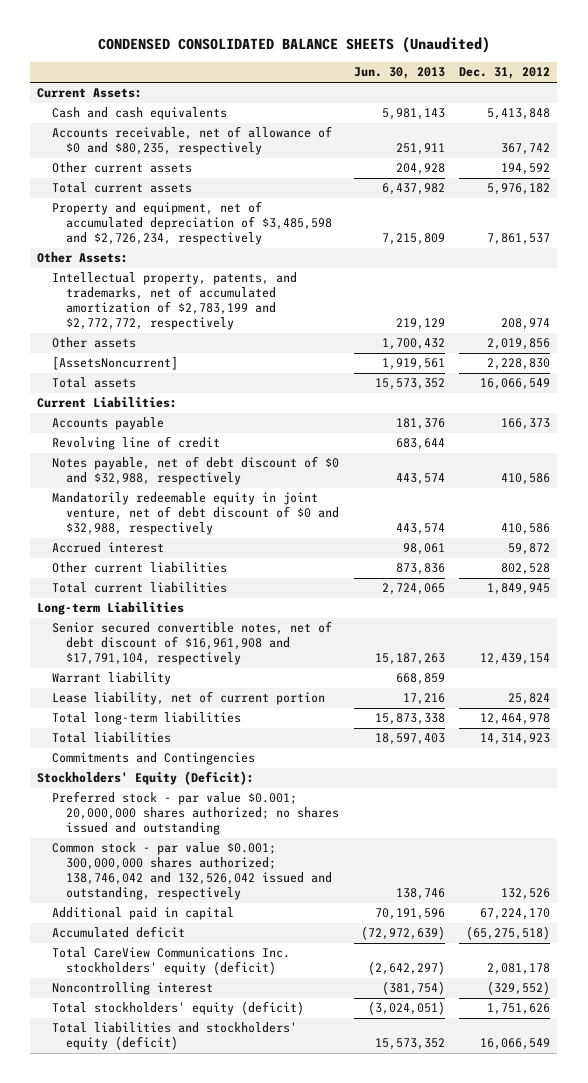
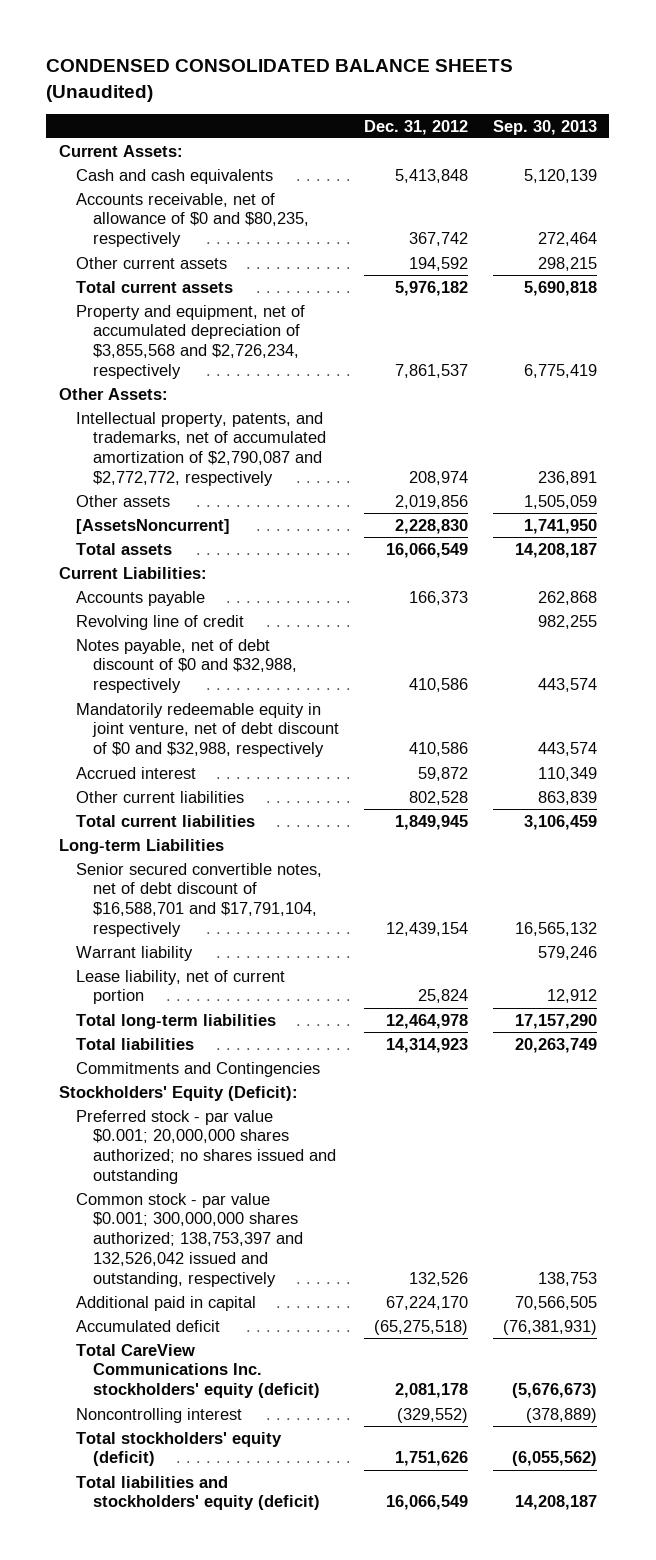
[353,67,445,80] Jun. 30, 2013 -> none
none -> [492,119,597,135] Sep. 30, 2013
[51,201,332,246] Property and equipment, net of accumulated depreciation of $3,485,598 and $2,726,234, respectively -> [75,304,305,380] Property and equipment, net of accumulated depreciation of $3,855,568 and $2,726,234, respectively
[51,272,297,330] Intellectual property, patents, and trademarks, net of accumulated amortization of $2,783,199 and $2,772,772, respectively -> [75,411,326,487] Intellectual property, patents, and trademarks, net of accumulated amortization of $2,790,087 and $2,772,772, respectively
[51,621,332,666] Senior secured convertible notes, net of debt discount of $16,961,908 and $17,791,104, respectively -> [75,862,322,938] Senior secured convertible notes, net of debt discount of $16,588,701 and $17,791,104, respectively
[51,842,332,900] Common stock - par value $0.001; 300,000,000 shares authorized; 138,746,042 and 132,526,042 issued and outstanding, respectively -> [75,1192,303,1287] Common stock - par value $0.001; 300,000,000 shares authorized; 138,753,397 and 132,526,042 issued and outstanding, respectively

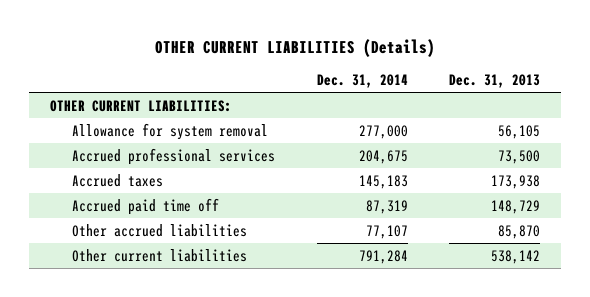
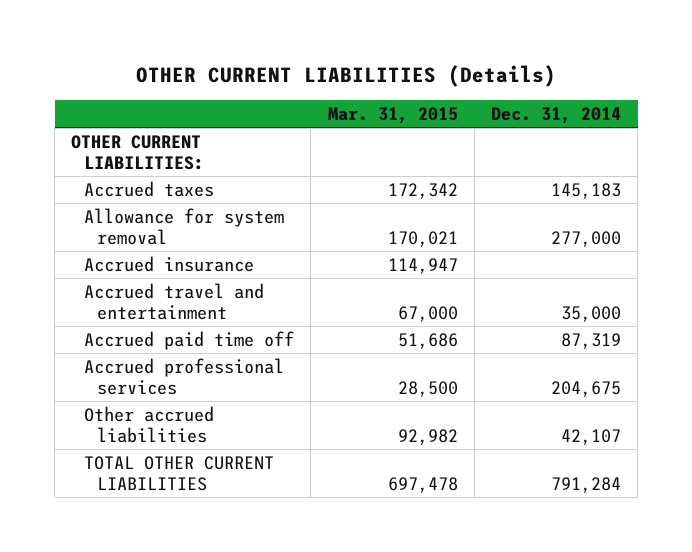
[449,74,541,89] Dec. 31, 2013 -> none
none -> [327,106,458,124] Mar. 31, 2015
[72,122,269,140] Allowance for system removal -> [84,207,285,246] Allowance for system removal
none -> [84,255,255,272] Accrued insurance
none -> [84,282,265,321] Accrued travel and entertainment
[72,147,276,165] Accrued professional services -> [84,357,285,396] Accrued professional services
[365,224,408,239] 77,107 -> [561,429,622,446] 42,107
[72,248,248,262] Other current liabilities -> [84,455,275,492] TOTAL OTHER CURRENT LIABILITIES

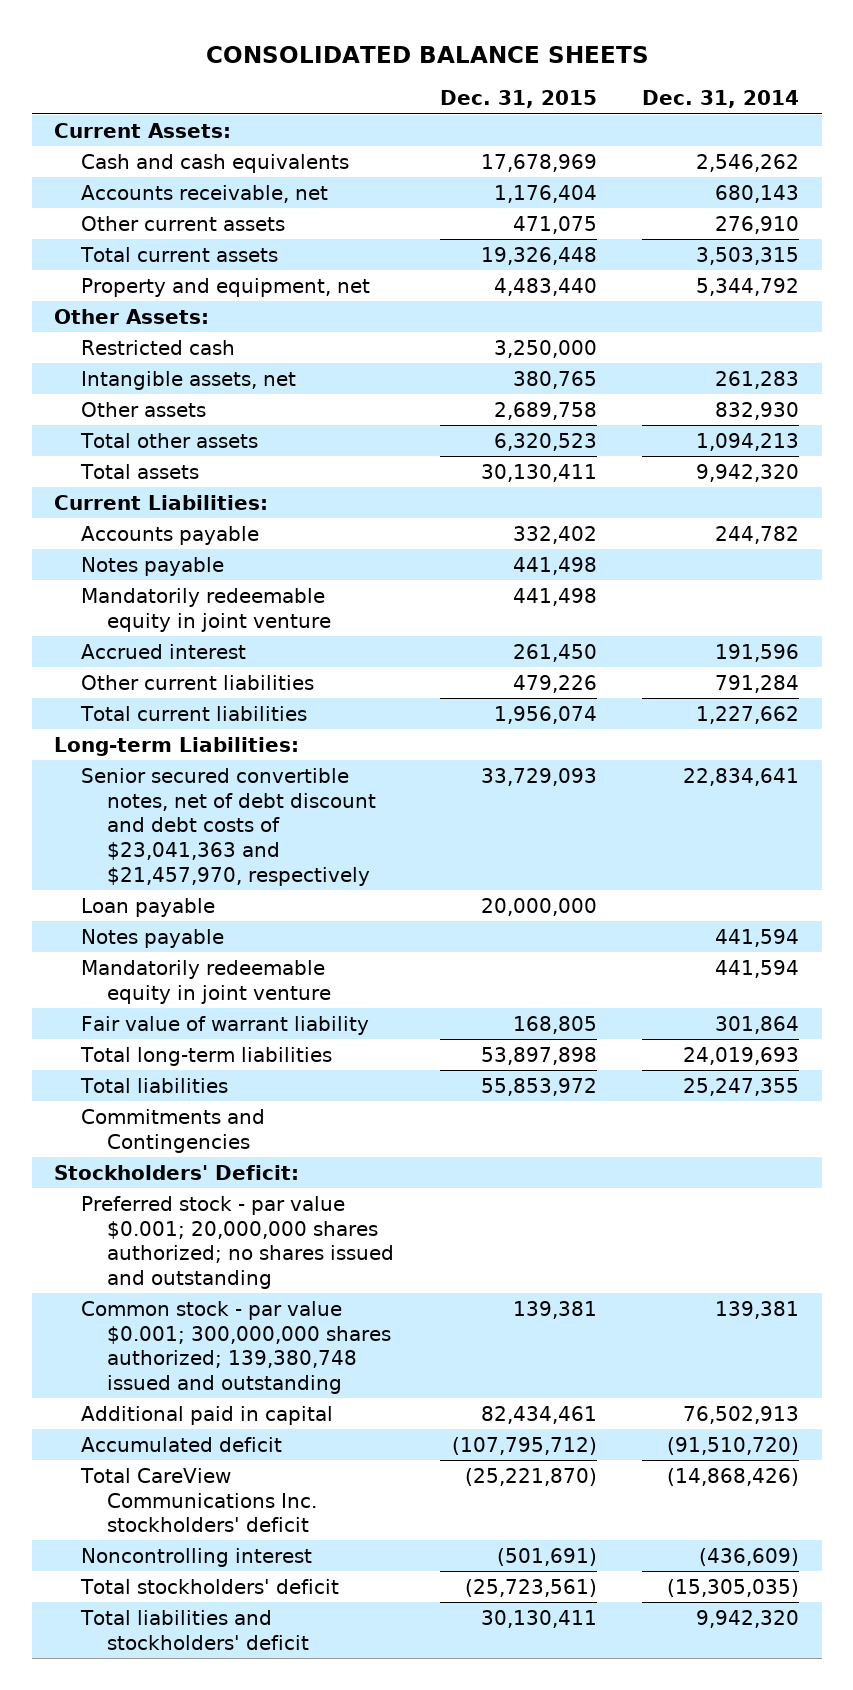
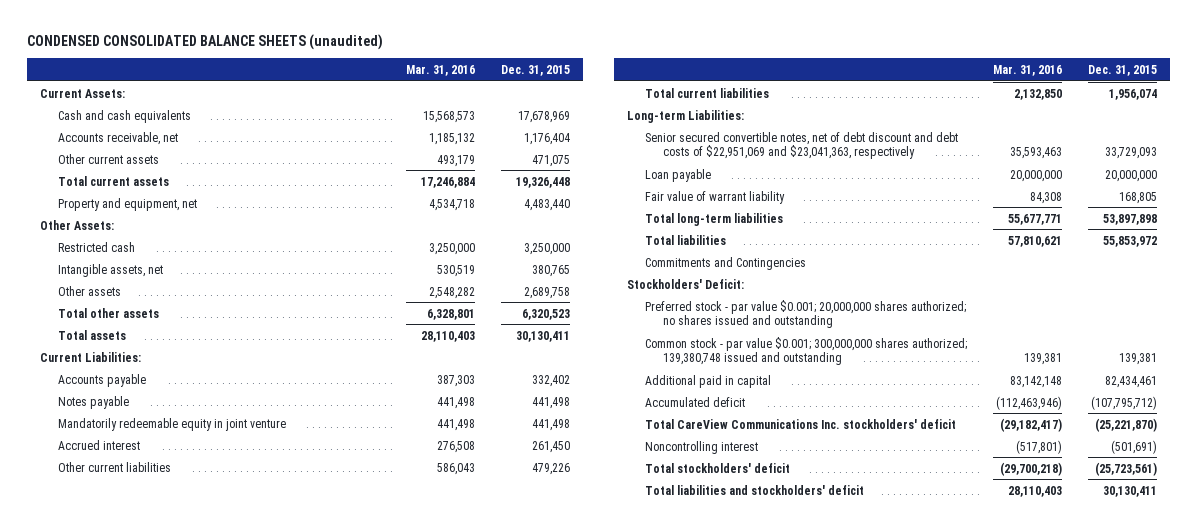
[205,45,649,63] CONSOLIDATED BALANCE SHEETS -> [27,34,384,51] CONDENSED CONSOLIDATED BALANCE SHEETS (unaudited)
[641,90,799,109] Dec. 31, 2014 -> none
none -> [406,64,476,76] Mar. 31, 2016
[80,767,377,886] Senior secured convertible notes, net of debt discount and debt costs of $23,041,363 and $21,457,970, respectively -> [644,131,958,160] Senior secured convertible notes, net of debt discount and debt costs of $22,951,069 and $23,041,363, respectively
[80,928,224,948] Notes payable -> none
[80,959,332,1004] Mandatorily redeemable equity in joint venture -> none

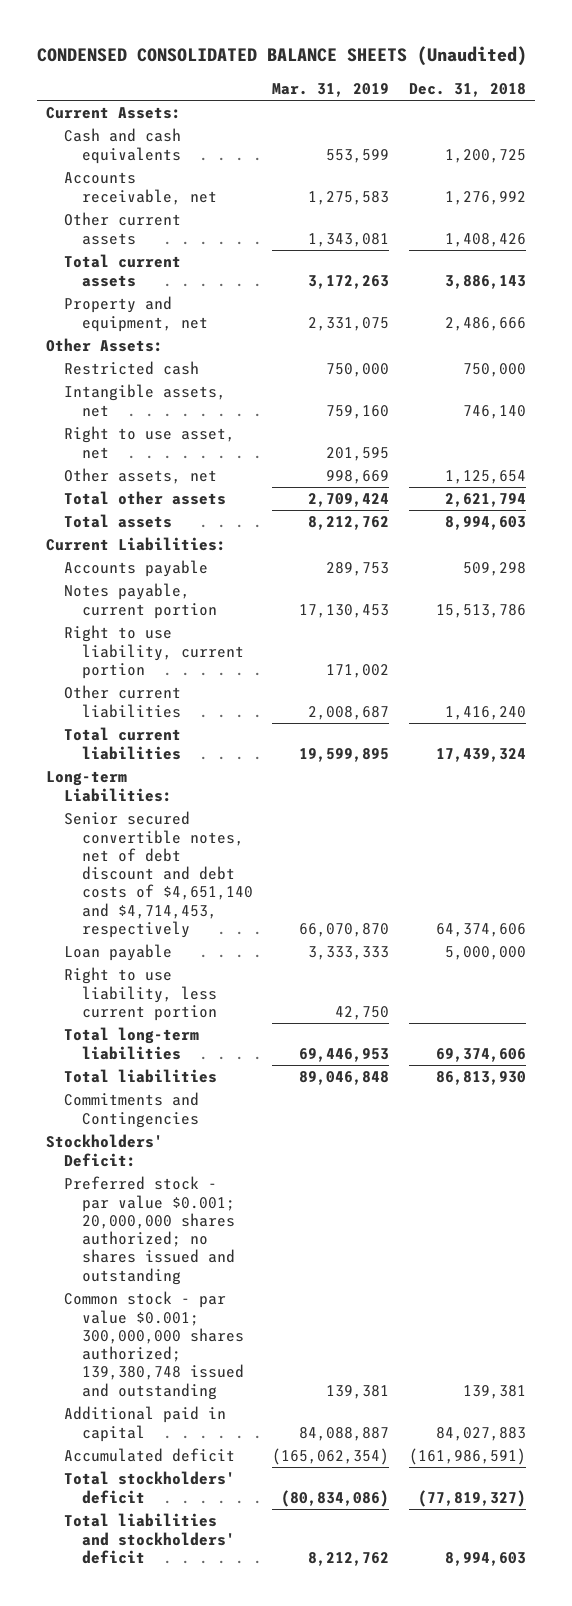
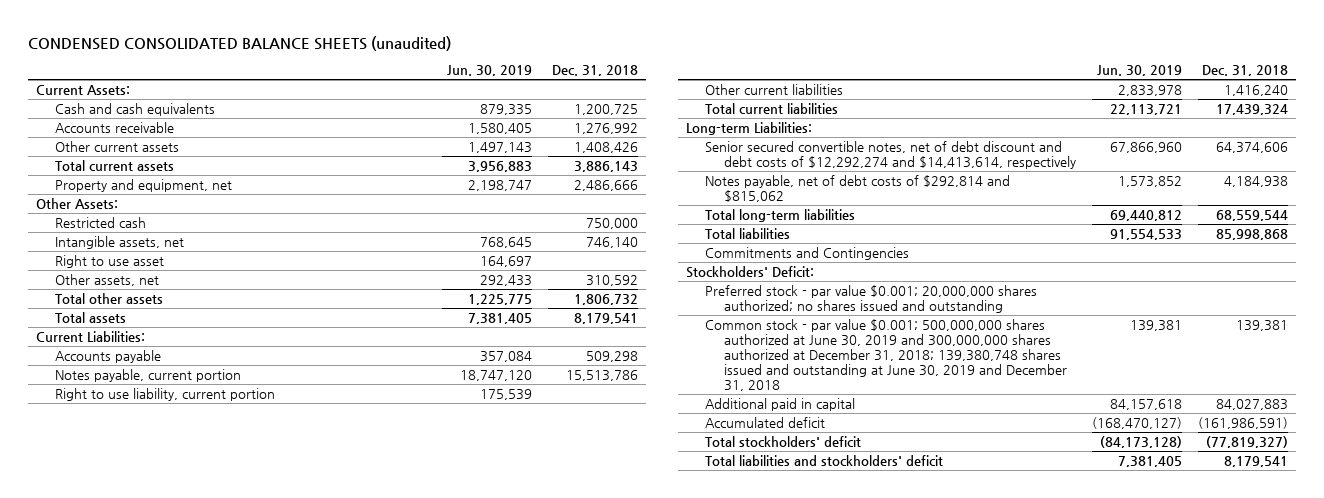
[36,46,527,67] CONDENSED CONSOLIDATED BALANCE SHEETS (Unaudited) -> [28,35,452,51] CONDENSED CONSOLIDATED BALANCE SHEETS (unaudited)
[272,82,390,97] Mar. 31, 2019 -> none
none -> [447,65,533,77] Jun. 30, 2019
[64,172,217,205] Accounts receivable, net -> [55,121,175,133] Accounts receivable
[64,426,236,459] Right to use asset, net -> [55,254,165,268] Right to use asset
[444,470,526,485] 1,125,654 -> [586,274,639,286] 310,592
[444,493,526,508] 2,621,794 -> [574,293,639,305] 1,806,732
[444,516,526,531] 8,994,603 -> [574,312,639,324] 8,179,541
[64,944,173,962] Loan payable -> none
[64,967,217,1021] Right to use liability, less current portion -> none
[64,811,253,938] Senior secured convertible notes, net of debt discount and debt costs of $4,651,140 and $4,714,453, respectively -> [704,140,1076,169] Senior secured convertible notes, net of debt discount and debt costs of $12,292,274 and $14,413,614, respectively
none -> [704,174,1010,202] Notes payable, net of debt costs of $292,814 and $815,062
[435,1047,526,1062] 69,374,606 -> [1216,209,1289,221] 68,559,544
[435,1071,526,1086] 86,813,930 -> [1216,228,1289,240] 85,998,868
[64,1291,244,1400] Common stock - par value $0.001; 300,000,000 shares authorized; 139,380,748 issued and outstanding -> [704,318,1067,392] Common stock - par value $0.001; 500,000,000 shares authorized at June 30, 2019 and 300,000,000 shares authorized at December 31, 2018; 139,380,748 shares issued and outstanding at June 30, 2019 and December 31, 2018
[444,1551,526,1566] 8,994,603 -> [1224,455,1289,467] 8,179,541

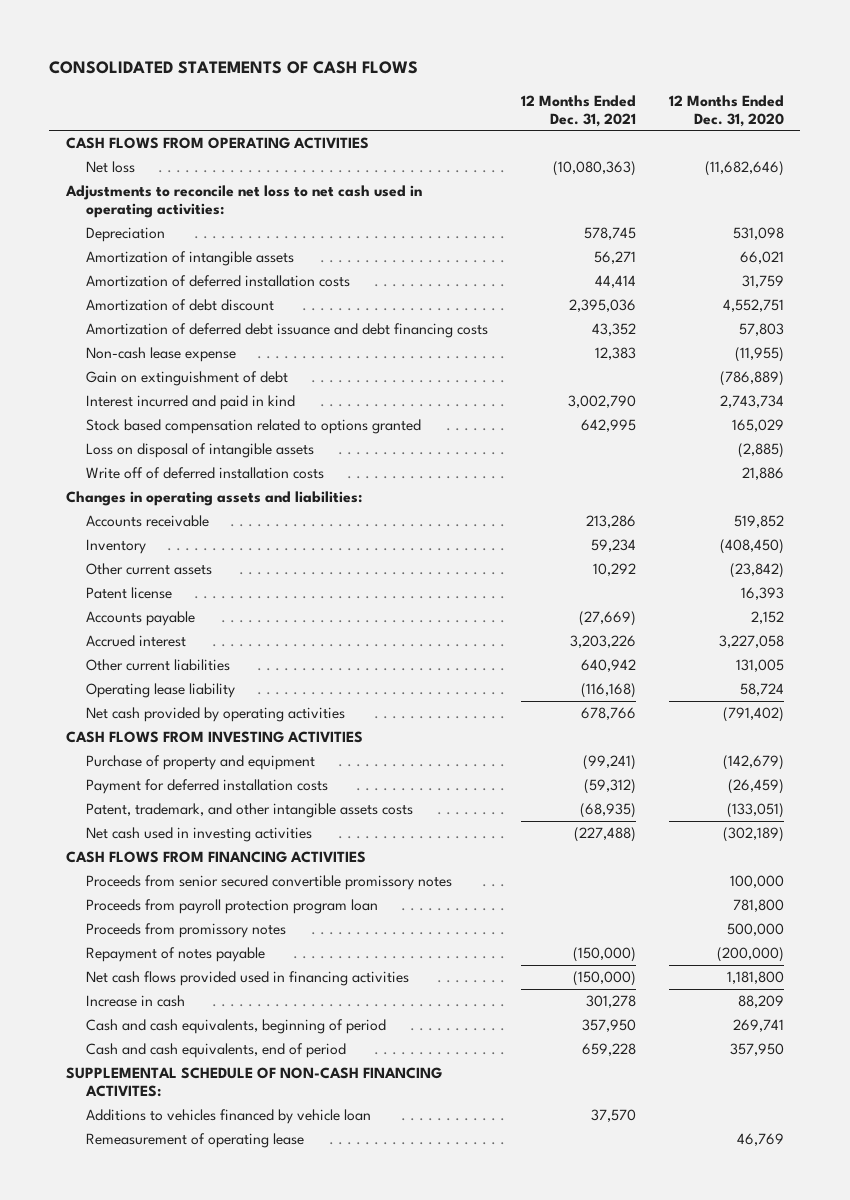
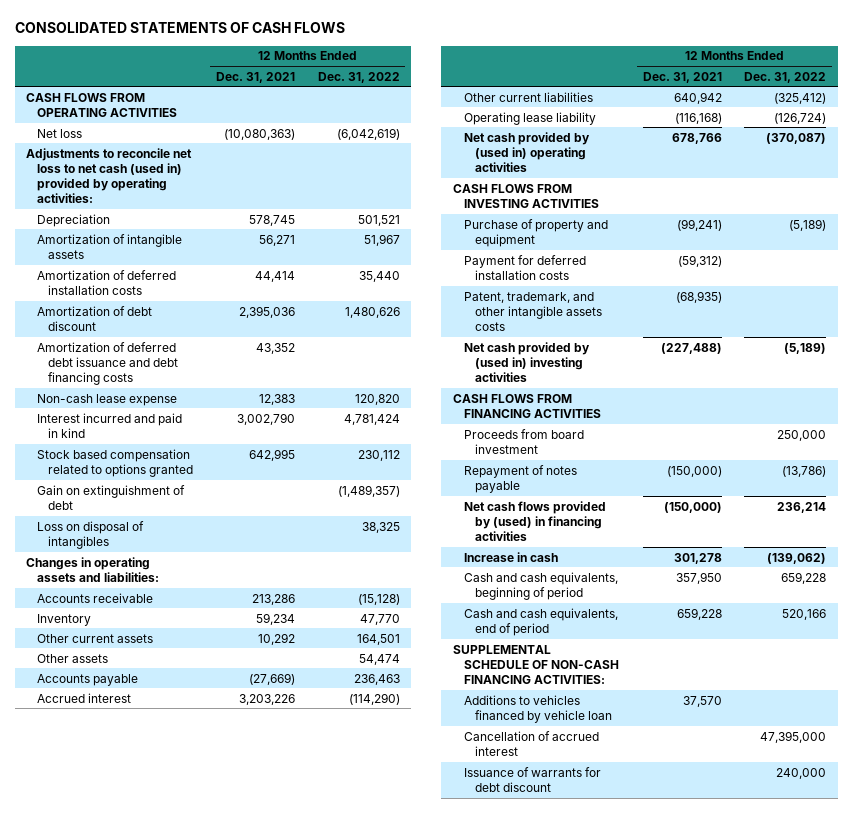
[668,94,784,127] 12 Months Ended Dec. 31, 2020 -> none
none -> [317,71,400,83] Dec. 31, 2022
[64,185,422,219] Adjustments to reconcile net loss to net cash used in operating activities: -> [25,147,192,204] Adjustments to reconcile net loss to net cash (used in) provided by operating activities:
[86,467,325,480] Write off of deferred installation costs -> none
[86,371,289,387] Gain on extinguishment of debt -> [36,484,185,510] Gain on extinguishment of debt
[86,443,315,459] Loss on disposal of intangible assets -> [36,520,144,549] Loss on disposal of intangibles
[86,587,173,600] Patent license -> [36,653,108,663] Other assets
[86,707,346,723] Net cash provided by operating activities -> [463,131,590,173] Net cash provided by (used in) operating activities
[86,827,313,843] Net cash used in investing activities -> [463,341,590,383] Net cash provided by (used in) investing activities
[86,875,453,891] Proceeds from senior secured convertible promissory notes -> none
[86,899,379,915] Proceeds from payroll protection program loan -> none
[86,923,287,939] Proceeds from promissory notes -> none
none -> [463,428,584,454] Proceeds from board investment
[86,971,410,987] Net cash flows provided used in financing activities -> [463,500,606,542] Net cash flows provided by (used) in financing activities
[65,1067,442,1098] SUPPLEMENTAL SCHEDULE OF NON-CASH FINANCING ACTIVITES: -> [452,644,619,685] SUPPLEMENTAL SCHEDULE OF NON-CASH FINANCING ACTIVITIES:
[86,1133,305,1149] Remeasurement of operating lease -> none
none -> [463,730,599,756] Cancellation of accrued interest
none -> [463,766,601,792] Issuance of warrants for debt discount

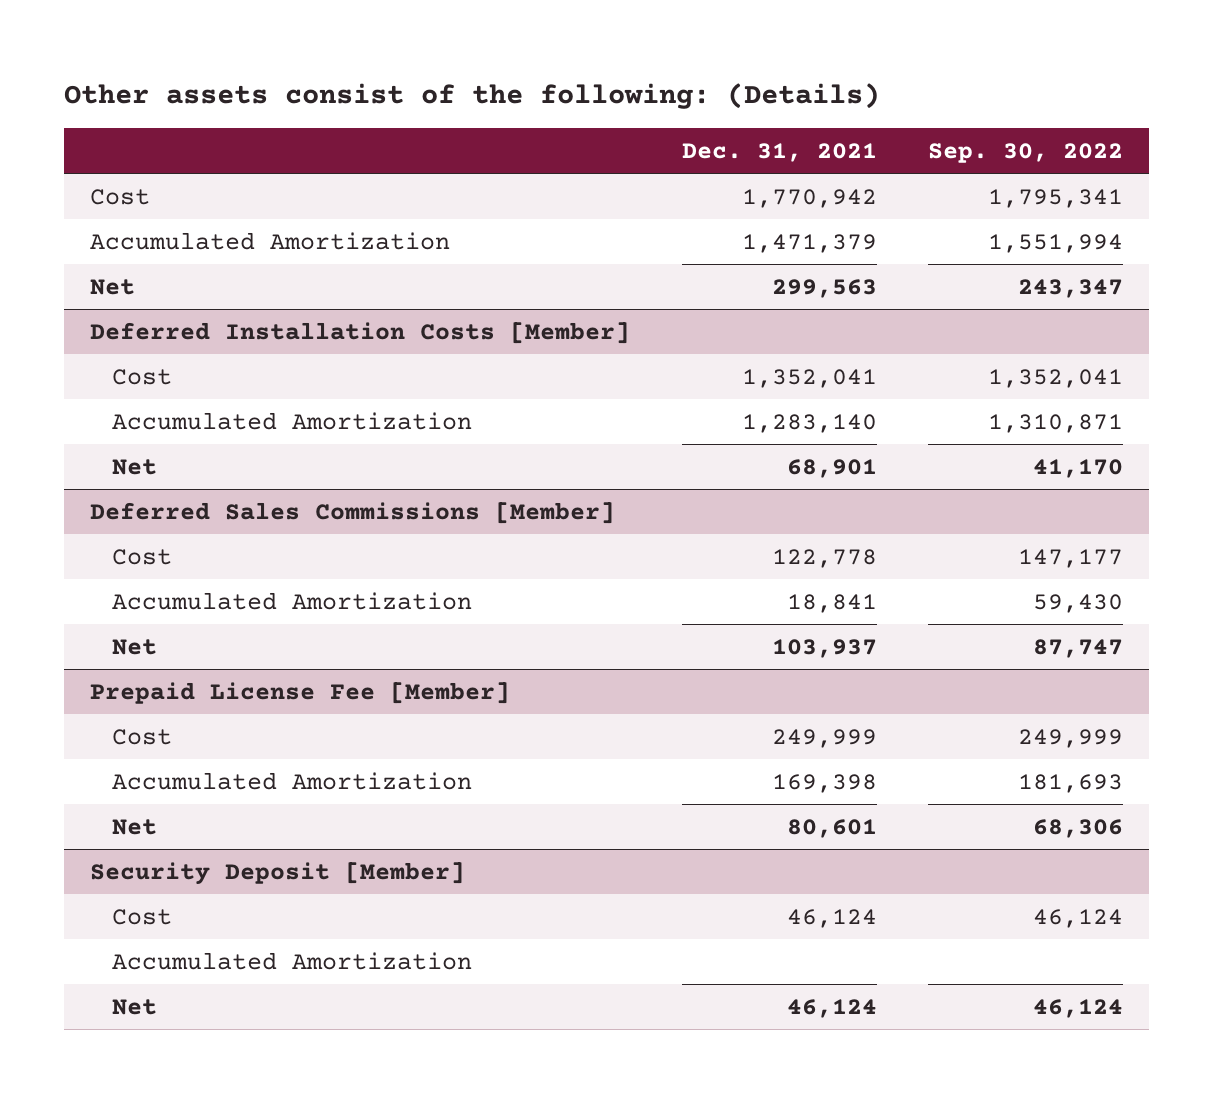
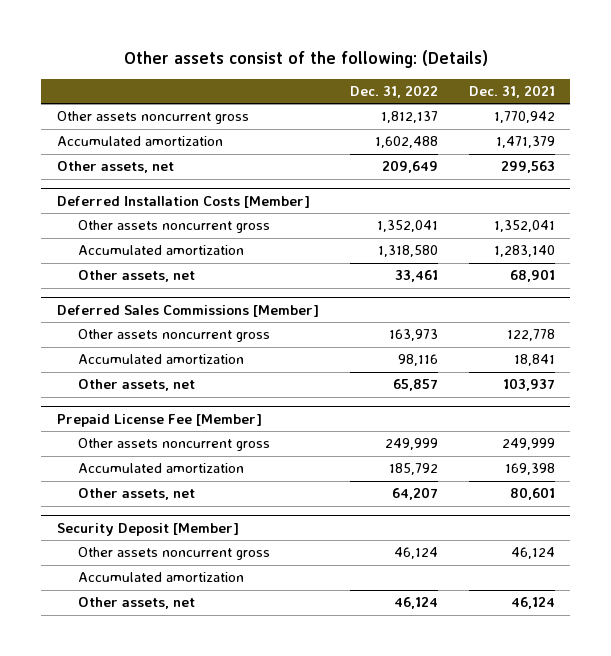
[928,142,1124,163] Sep. 30, 2022 -> none
none -> [349,84,438,98] Dec. 31, 2022
[90,188,151,205] Cost -> [56,111,249,125] Other assets noncurrent gross
[90,231,451,250] Accumulated Amortization -> [56,136,223,147] Accumulated amortization
[90,278,136,295] Net -> [56,161,174,174] Other assets, net
[112,368,173,385] Cost -> [78,220,271,234] Other assets noncurrent gross
[112,411,473,430] Accumulated Amortization -> [78,245,245,256] Accumulated amortization
[112,458,158,475] Net -> [78,270,196,283] Other assets, net
[112,548,173,565] Cost -> [78,329,271,343] Other assets noncurrent gross
[112,591,473,610] Accumulated Amortization -> [78,354,245,365] Accumulated amortization
[112,638,158,655] Net -> [78,379,196,392] Other assets, net
[112,728,173,745] Cost -> [78,438,271,452] Other assets noncurrent gross
[112,771,473,790] Accumulated Amortization -> [78,463,245,474] Accumulated amortization
[112,818,158,835] Net -> [78,488,196,501] Other assets, net
[112,908,173,925] Cost -> [78,547,271,561] Other assets noncurrent gross
[112,951,473,970] Accumulated Amortization -> [78,572,245,583] Accumulated amortization
[112,998,158,1015] Net -> [78,597,196,610] Other assets, net

